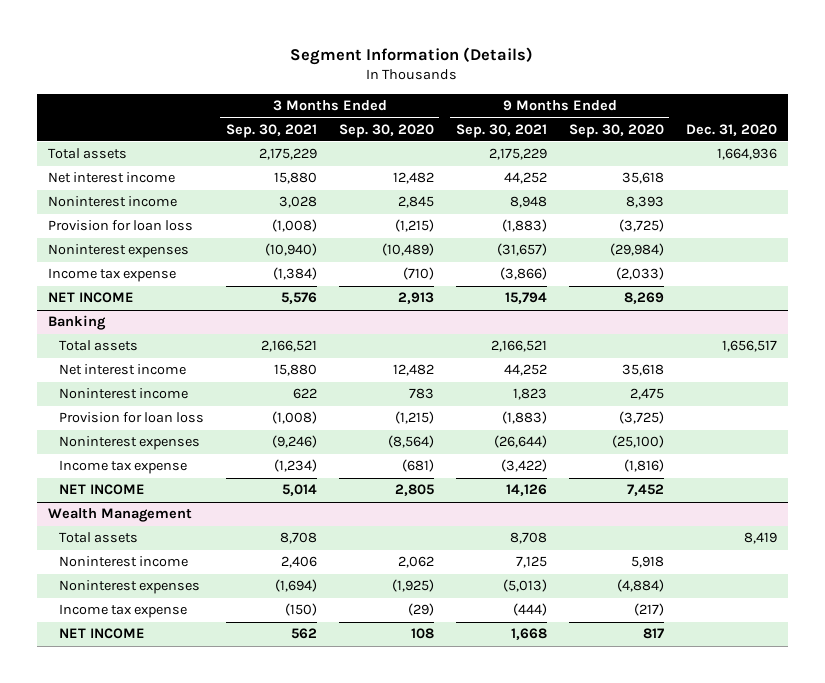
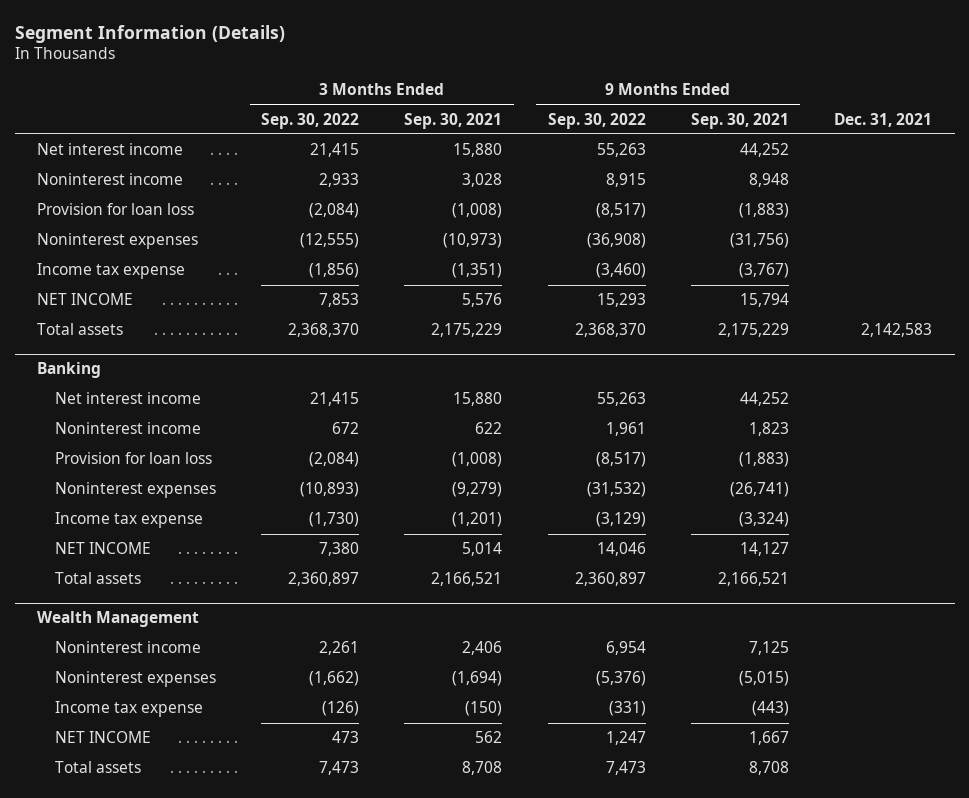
[338,123,434,138] Sep. 30, 2020 -> none
[568,123,664,138] Sep. 30, 2020 -> none
[685,123,777,136] Dec. 31, 2020 -> none
none -> [261,112,360,129] Sep. 30, 2022
none -> [547,112,646,129] Sep. 30, 2022
none -> [834,112,933,127] Dec. 31, 2021
[264,243,317,257] (10,940) -> [443,233,503,249] (10,973)
[496,243,547,257] (31,657) -> [729,233,789,249] (31,756)
[272,267,317,281] (1,384) -> [452,263,503,279] (1,351)
[499,267,547,281] (3,866) -> [738,263,789,279] (3,767)
[47,148,127,160] Total assets -> [37,323,124,336] Total assets
[271,435,317,449] (9,246) -> [452,482,503,498] (9,279)
[493,435,547,449] (26,644) -> [729,482,789,498] (26,741)
[273,459,317,473] (1,234) -> [452,512,503,528] (1,201)
[500,459,547,473] (3,422) -> [738,512,789,528] (3,324)
[505,484,547,497] 14,126 -> [739,542,789,557] 14,127
[58,340,138,352] Total assets -> [54,572,141,585] Total assets
[502,579,547,593] (5,013) -> [738,671,789,687] (5,015)
[512,603,547,617] (444) -> [751,701,789,717] (443)
[510,628,547,641] 1,668 -> [748,731,789,746] 1,667
[58,532,138,544] Total assets -> [54,761,141,774] Total assets

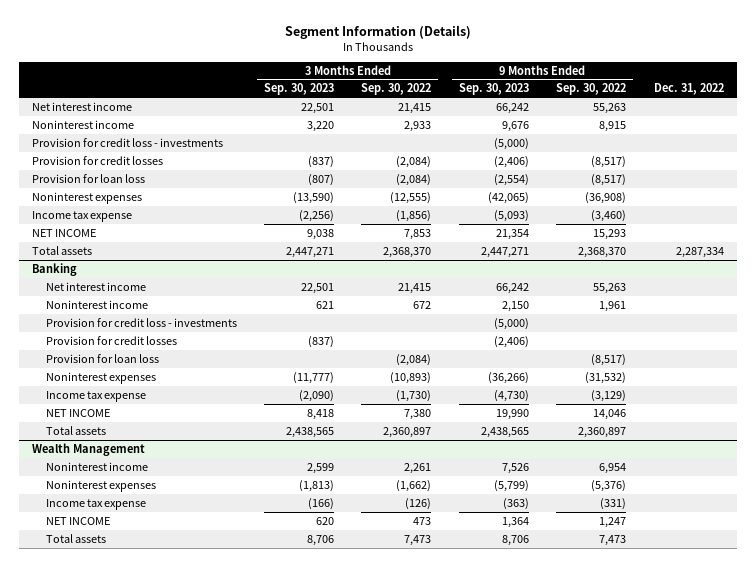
[404,112,503,129] Sep. 30, 2021 -> none
[690,112,789,129] Sep. 30, 2021 -> none
[834,112,933,127] Dec. 31, 2021 -> none
none -> [264,83,335,96] Sep. 30, 2023
none -> [458,83,529,96] Sep. 30, 2023
none -> [653,83,724,96] Dec. 31, 2022
none -> [32,137,224,147] Provision for credit loss - investments
none -> [32,155,164,165] Provision for credit losses
none -> [45,317,237,327] Provision for credit loss - investments
none -> [45,335,177,345] Provision for credit losses

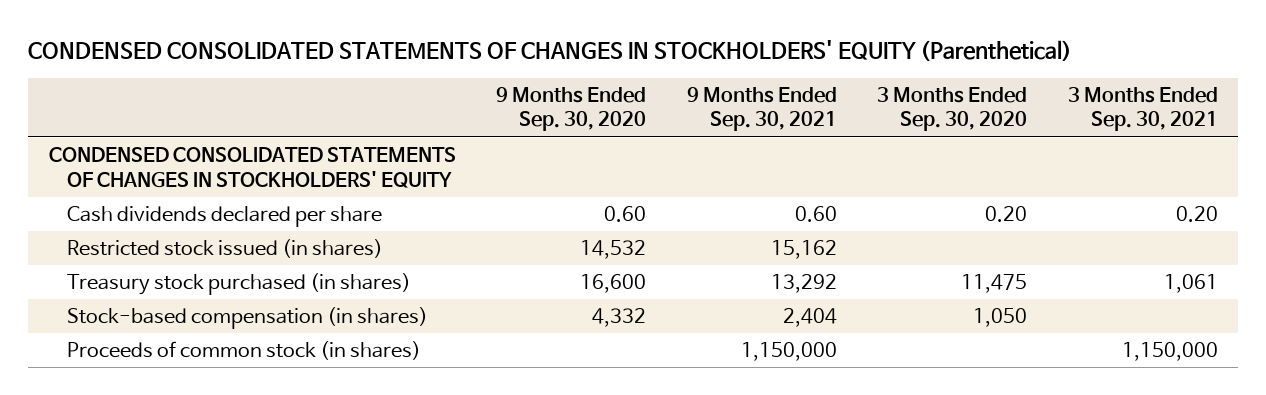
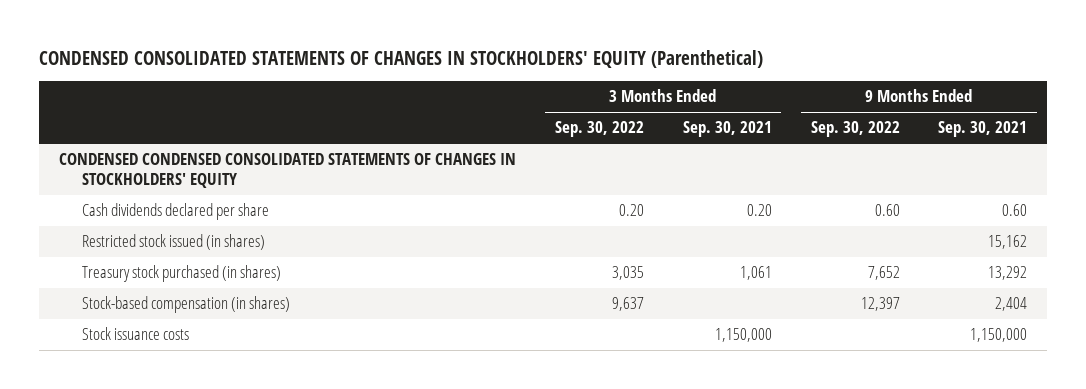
[496,86,647,132] 9 Months Ended Sep. 30, 2020 -> none
[877,86,1028,132] 3 Months Ended Sep. 30, 2020 -> none
none -> [554,121,644,138] Sep. 30, 2022
none -> [810,121,900,138] Sep. 30, 2022
[48,147,456,188] CONDENSED CONSOLIDATED STATEMENTS OF CHANGES IN STOCKHOLDERS' EQUITY -> [58,153,516,188] CONDENSED CONDENSED CONSOLIDATED STATEMENTS OF CHANGES IN STOCKHOLDERS' EQUITY
[66,341,421,361] Proceeds of common stock (in shares) -> [82,327,190,341] Stock issuance costs

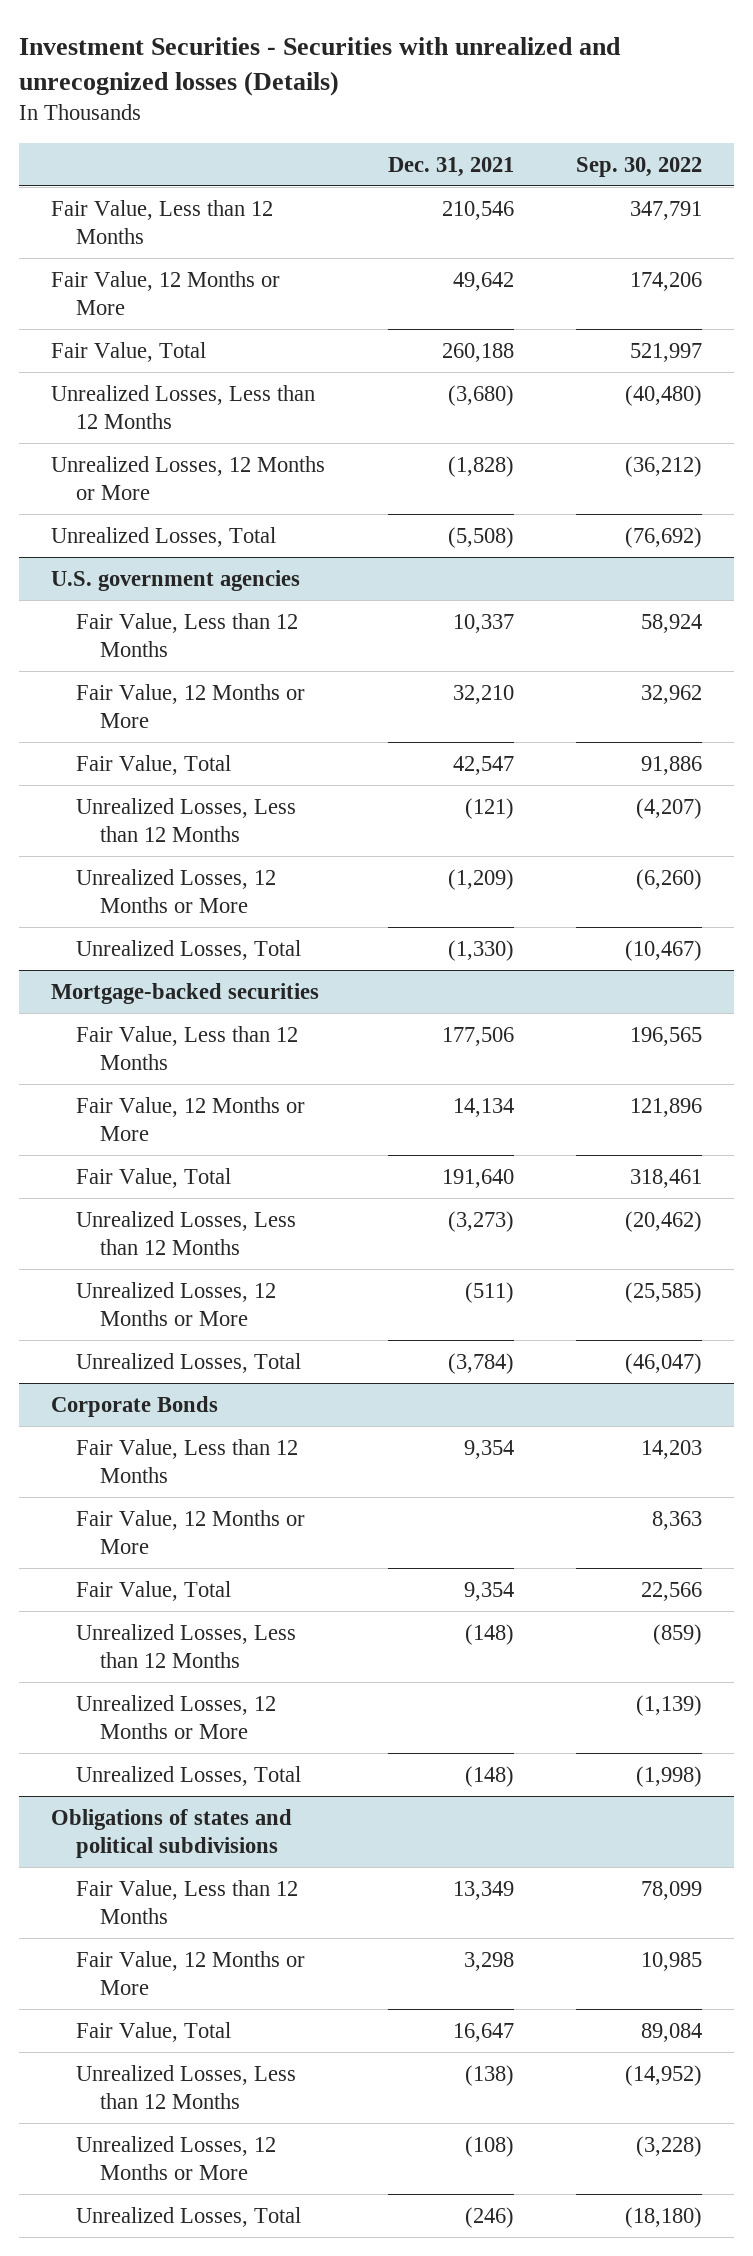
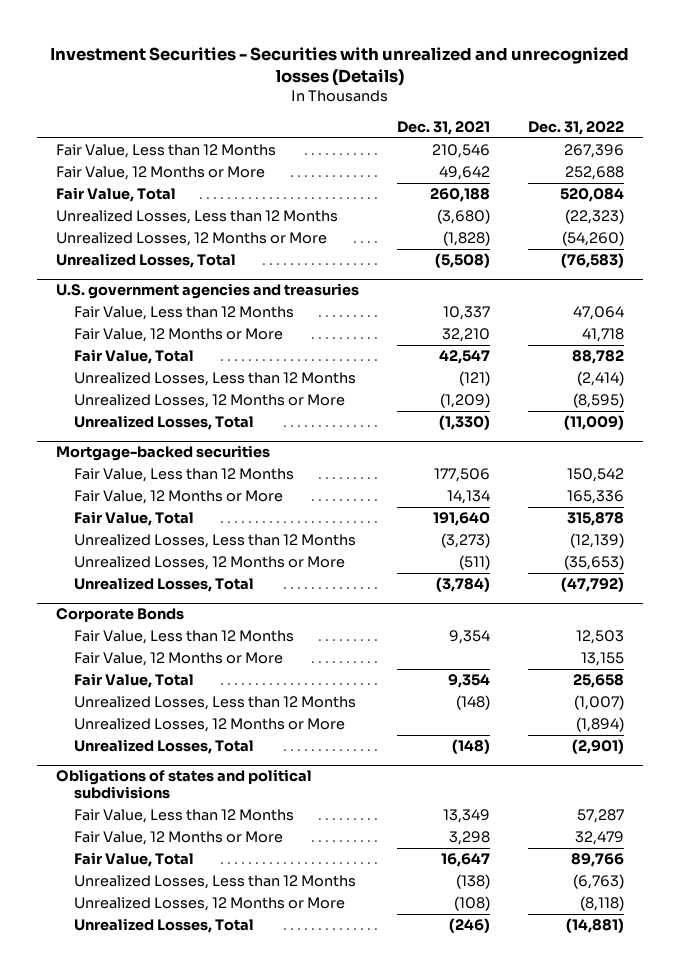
[576,156,703,177] Sep. 30, 2022 -> none
none -> [527,120,624,135] Dec. 31, 2022
[50,569,300,591] U.S. government agencies -> [56,283,360,300] U.S. government agencies and treasuries

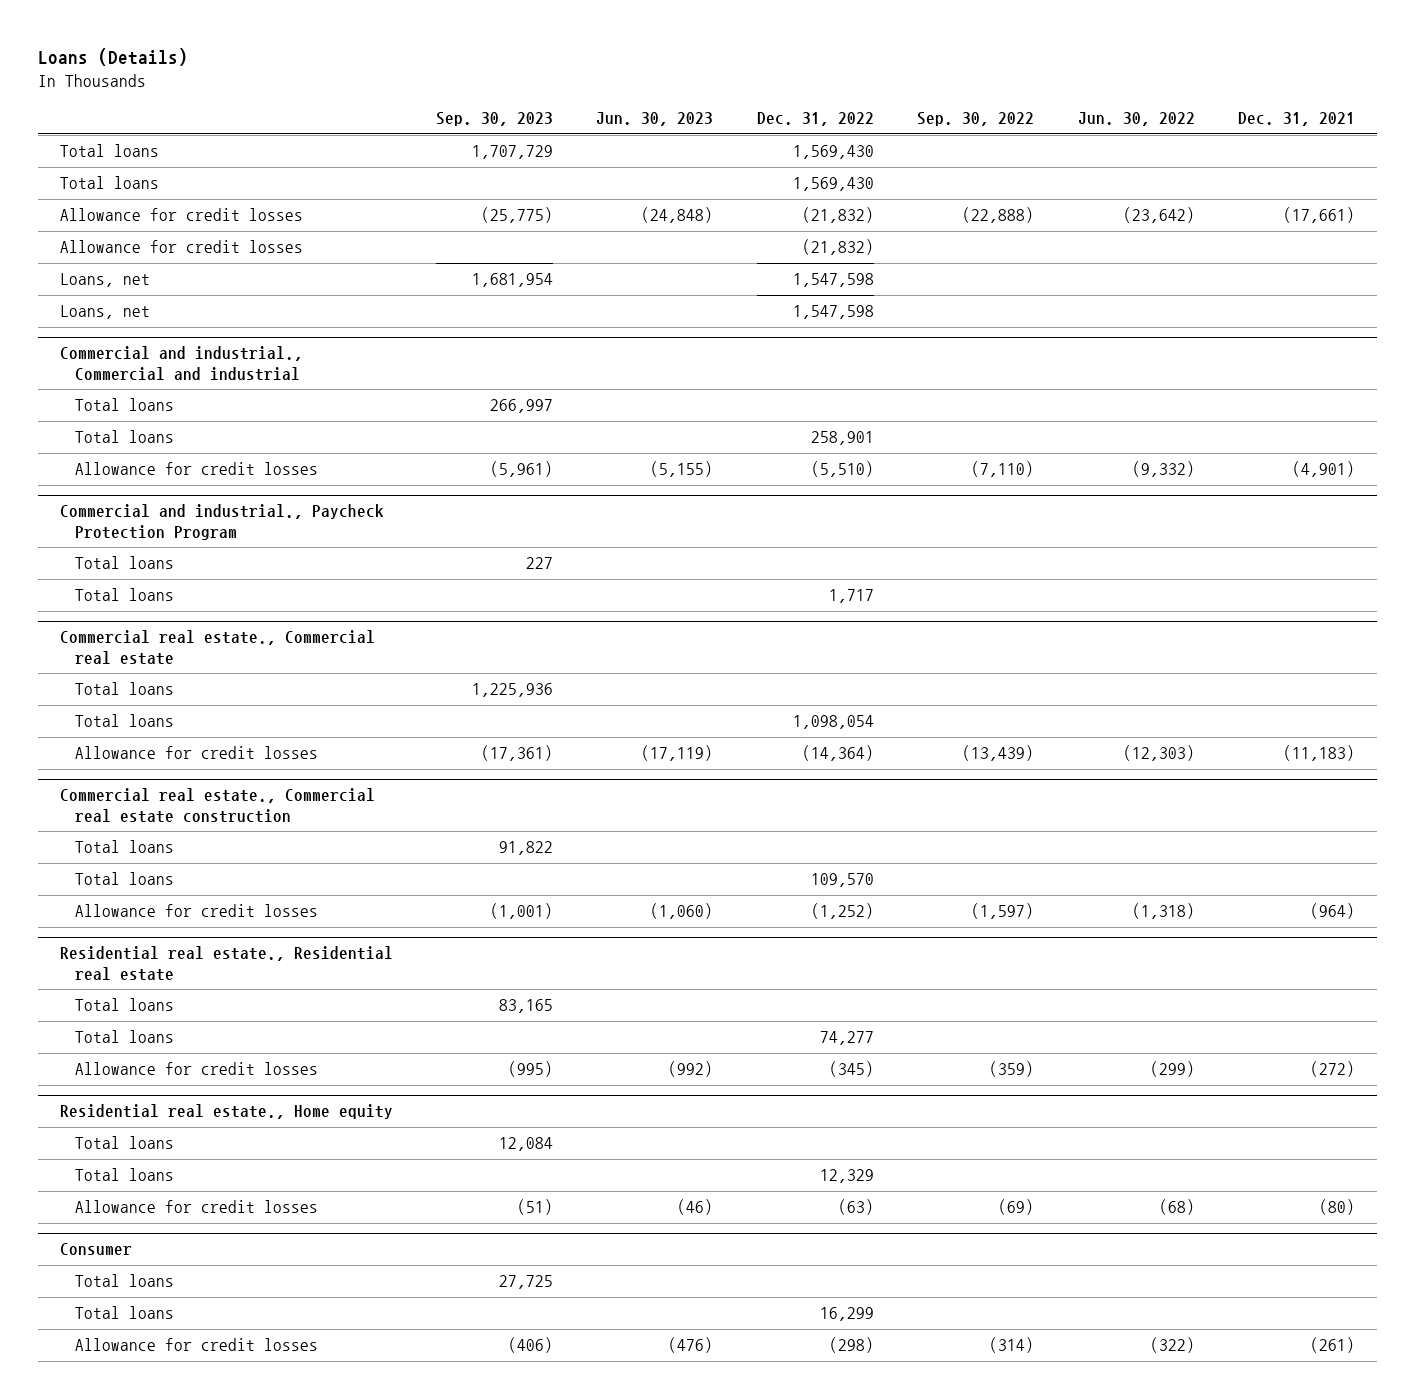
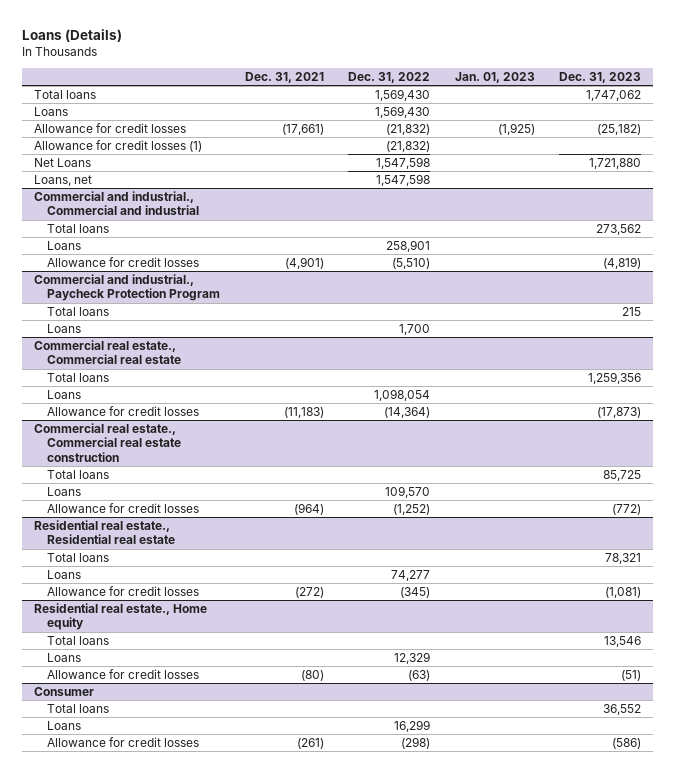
[436,112,554,127] Sep. 30, 2023 -> none
[596,112,714,127] Jun. 30, 2023 -> none
[917,112,1035,127] Sep. 30, 2022 -> none
[1077,112,1195,127] Jun. 30, 2022 -> none
none -> [454,71,535,83] Jan. 01, 2023
none -> [559,71,642,83] Dec. 31, 2023
[59,176,159,190] Total loans -> [34,106,69,116] Loans
[59,240,303,254] Allowance for credit losses -> [34,139,203,152] Allowance for credit losses (1)
[59,273,150,288] Loans, net -> [34,157,92,167] Net Loans
[74,430,174,444] Total loans -> [46,240,81,250] Loans
[74,588,174,602] Total loans -> [46,323,81,333] Loans
[828,589,874,604] 1,717 -> [399,323,431,335] 1,700
[74,714,174,728] Total loans -> [46,389,81,399] Loans
[74,872,174,886] Total loans -> [46,486,81,496] Loans
[74,1030,174,1044] Total loans -> [46,569,81,579] Loans
[74,1168,174,1182] Total loans -> [46,652,81,662] Loans
[74,1306,174,1320] Total loans -> [46,720,81,730] Loans

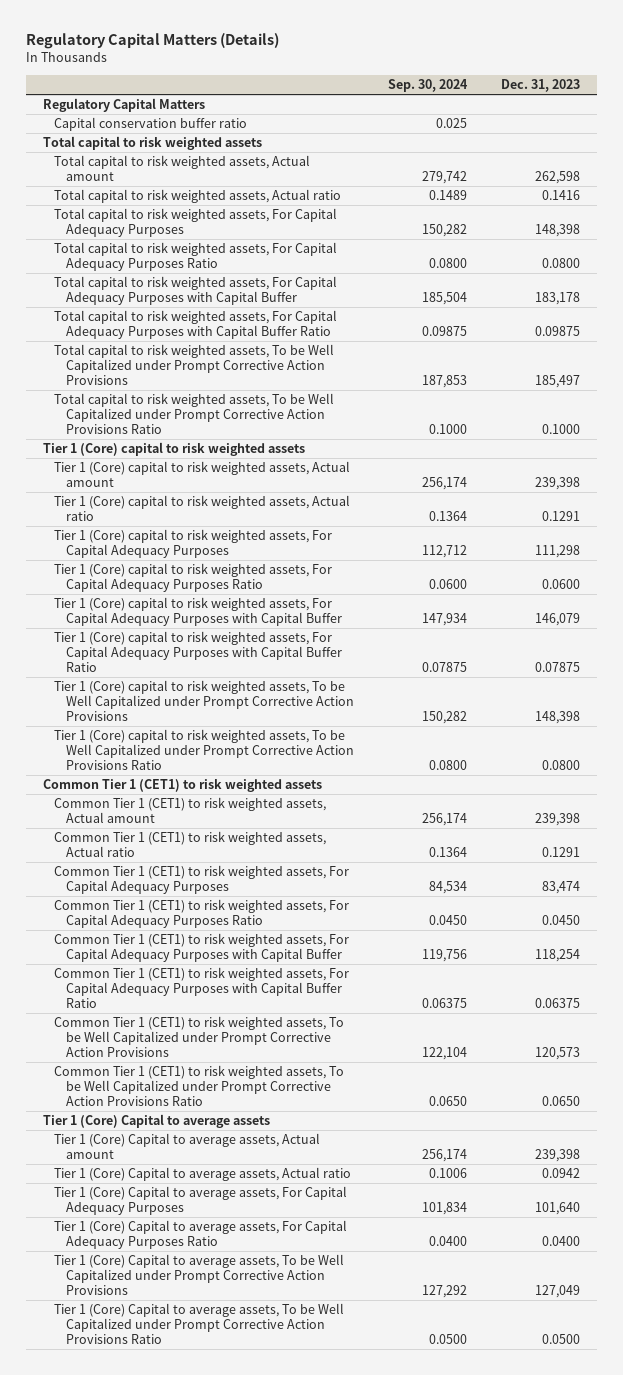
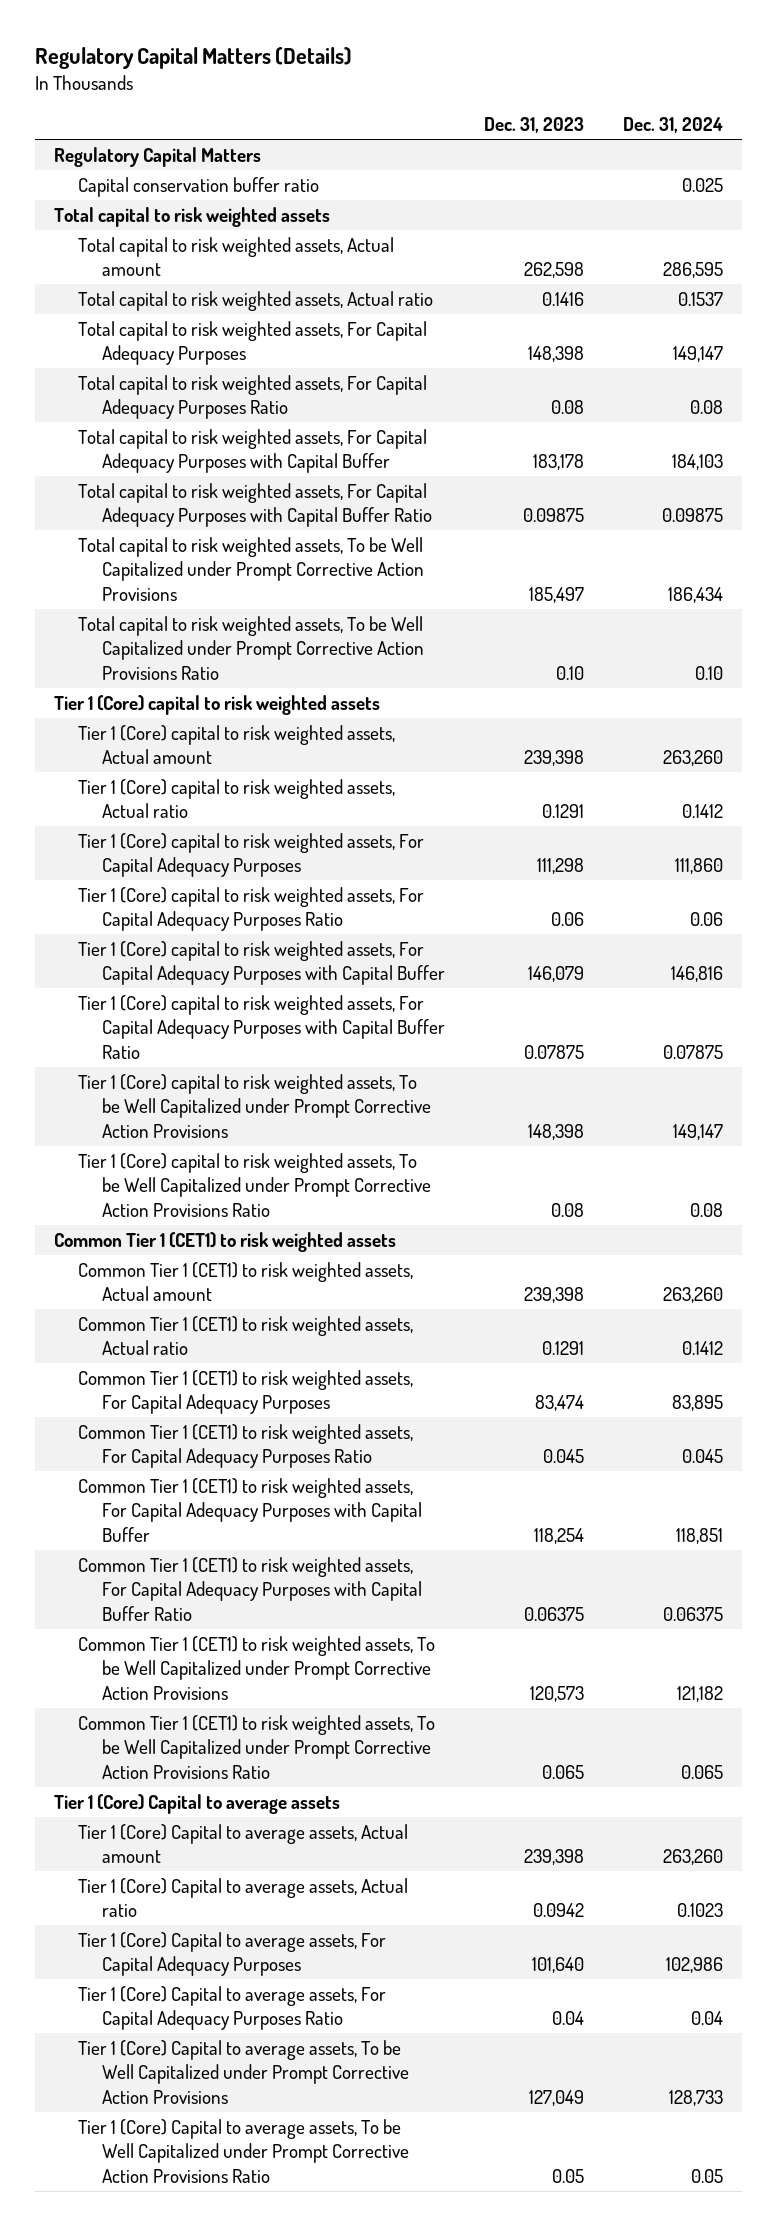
[388,79,469,93] Sep. 30, 2024 -> none
none -> [622,117,723,134] Dec. 31, 2024
[542,257,581,268] 0.0800 -> [550,400,584,415] 0.08
[542,423,581,434] 0.1000 -> [555,665,584,680] 0.10
[542,578,581,589] 0.0600 -> [550,912,584,927] 0.06
[542,759,581,770] 0.0800 -> [550,1202,584,1217] 0.08
[542,914,581,925] 0.0450 -> [542,1449,584,1464] 0.045
[542,1095,581,1106] 0.0650 -> [541,1764,584,1779] 0.065
[542,1235,581,1246] 0.0400 -> [551,2011,584,2026] 0.04
[542,1333,581,1344] 0.0500 -> [551,2168,584,2183] 0.05

